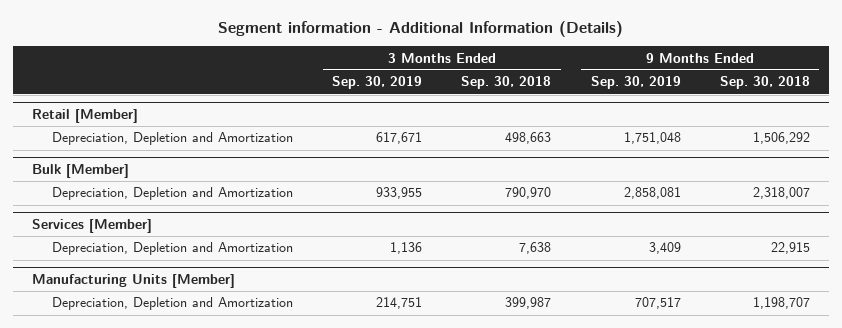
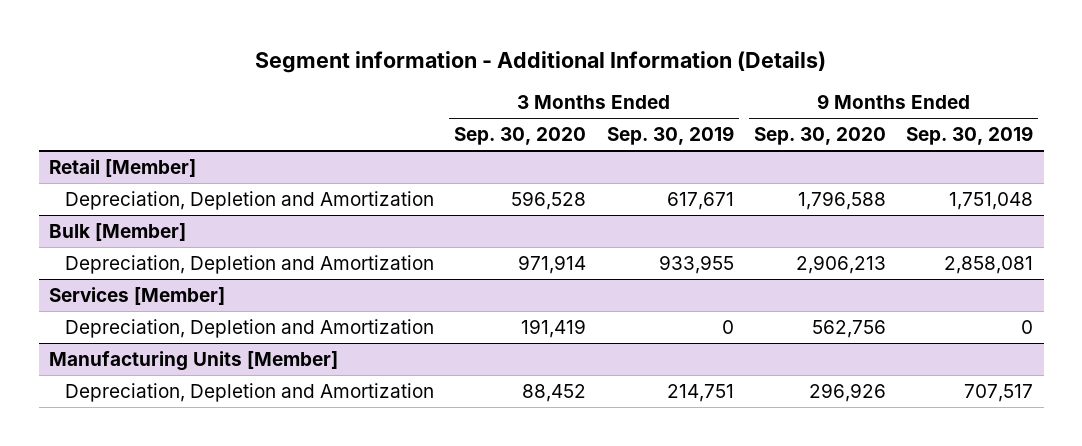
[461,76,552,90] Sep. 30, 2018 -> none
[719,76,810,90] Sep. 30, 2018 -> none
none -> [454,127,587,146] Sep. 30, 2020
none -> [753,127,886,146] Sep. 30, 2020
[390,242,423,255] 1,136 -> [721,319,734,334] 0
[648,242,681,255] 3,409 -> [1021,319,1034,334] 0

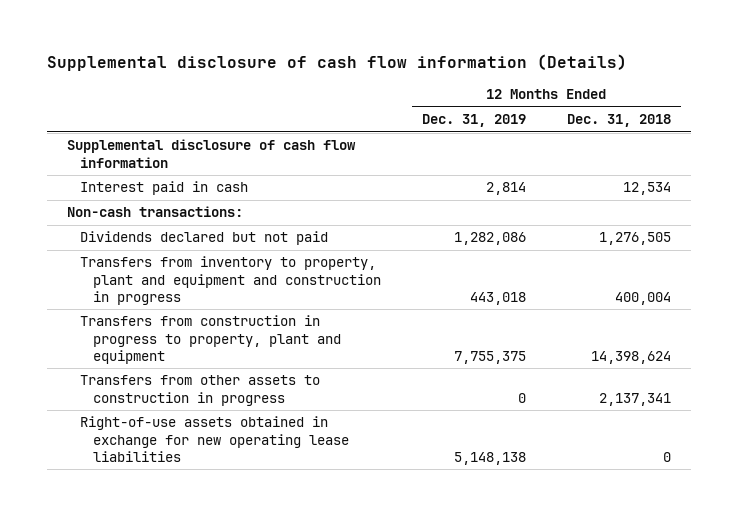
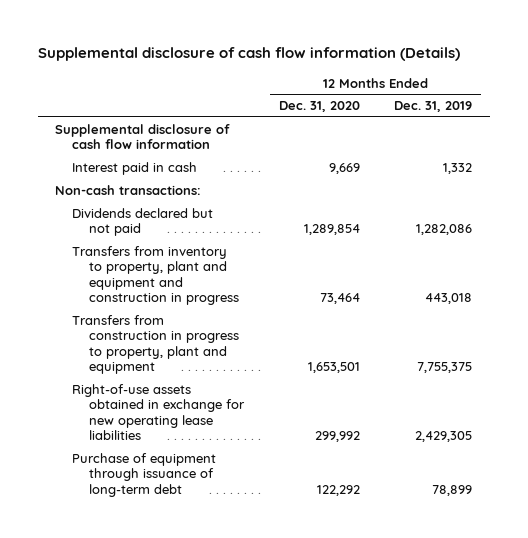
[566,114,671,128] Dec. 31, 2018 -> none
none -> [278,101,360,113] Dec. 31, 2020
[485,182,526,196] 2,814 -> [443,163,473,175] 1,332
[79,375,320,406] Transfers from other assets to construction in progress -> none
[453,451,526,465] 5,148,138 -> [415,430,473,442] 2,429,305
none -> [71,453,216,497] Purchase of equipment through issuance of long-term debt

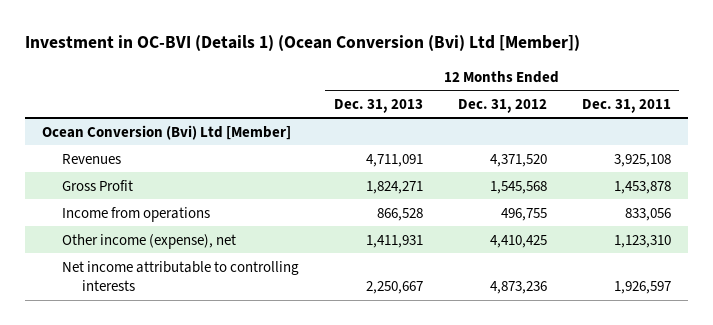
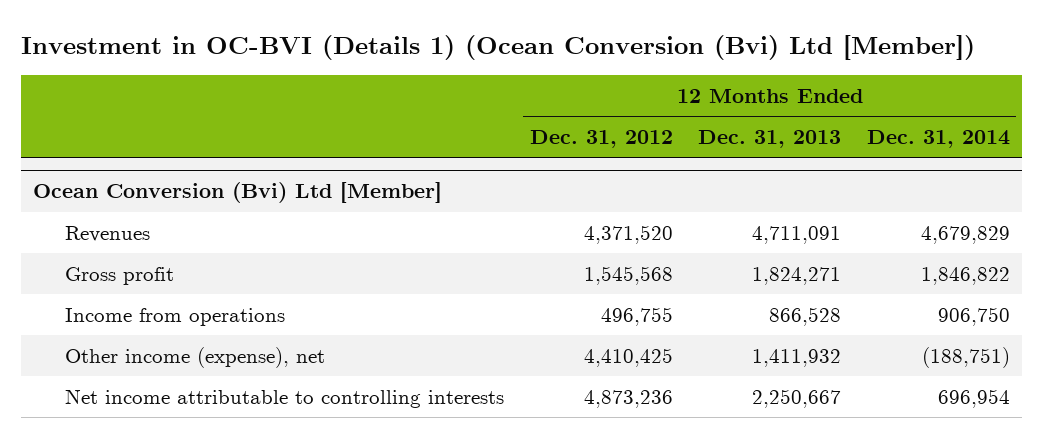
[581,98,671,113] Dec. 31, 2011 -> none
none -> [866,130,1010,149] Dec. 31, 2014
[61,179,133,191] Gross Profit -> [65,266,175,285] Gross profit
[365,234,423,248] 1,411,931 -> [752,348,842,367] 1,411,932

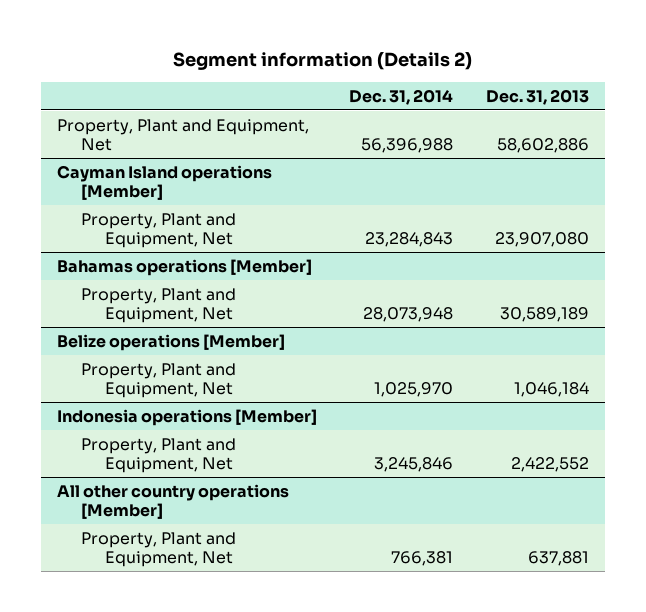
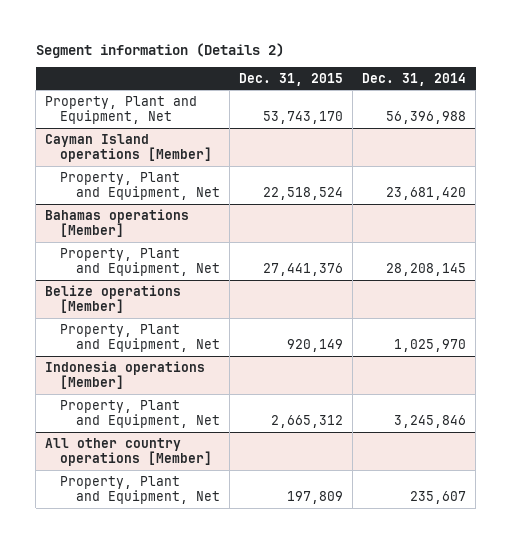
[485,88,589,105] Dec. 31, 2013 -> none
none -> [238,72,343,86] Dec. 31, 2015
[365,232,454,248] 23,284,843 -> [386,187,467,201] 23,681,420
[363,307,454,323] 28,073,948 -> [386,263,467,277] 28,208,145
[391,551,454,567] 766,381 -> [410,491,467,505] 235,607

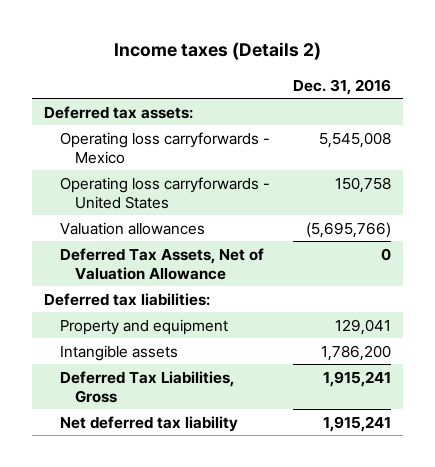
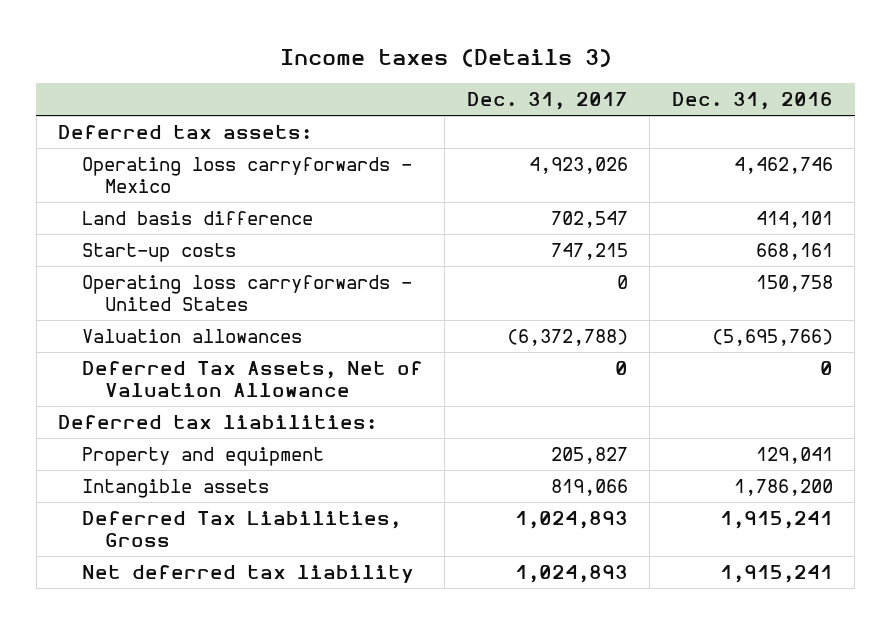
[113,42,321,61] Income taxes (Details 2) -> [279,48,612,67] Income taxes (Details 3)
none -> [466,92,628,111] Dec. 31, 2017
[319,131,392,148] 5,545,008 -> [733,156,833,174] 4,462,746
none -> [81,210,313,225] Land basis difference
none -> [81,242,236,262] Start-up costs

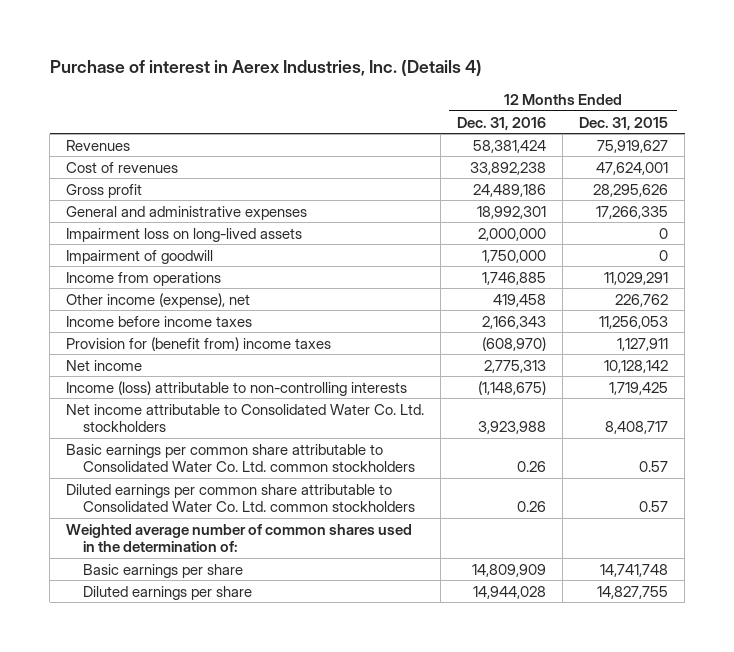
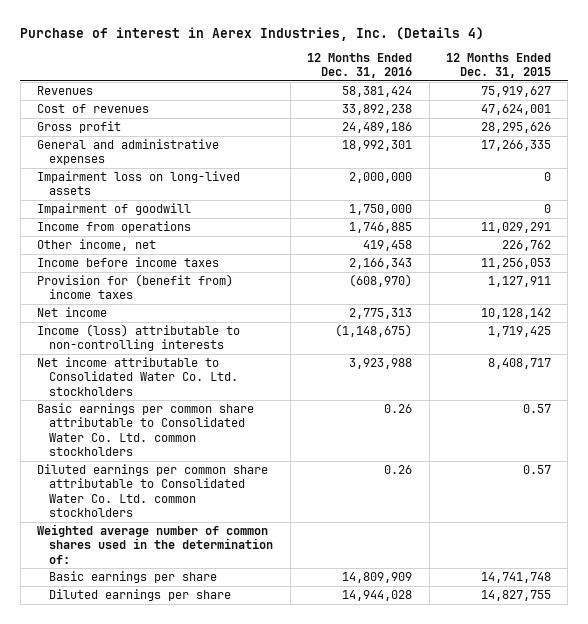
[66,292,251,308] Other income (expense), net -> [36,238,156,251] Other income, net

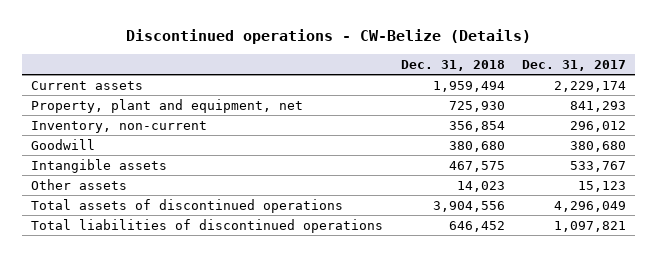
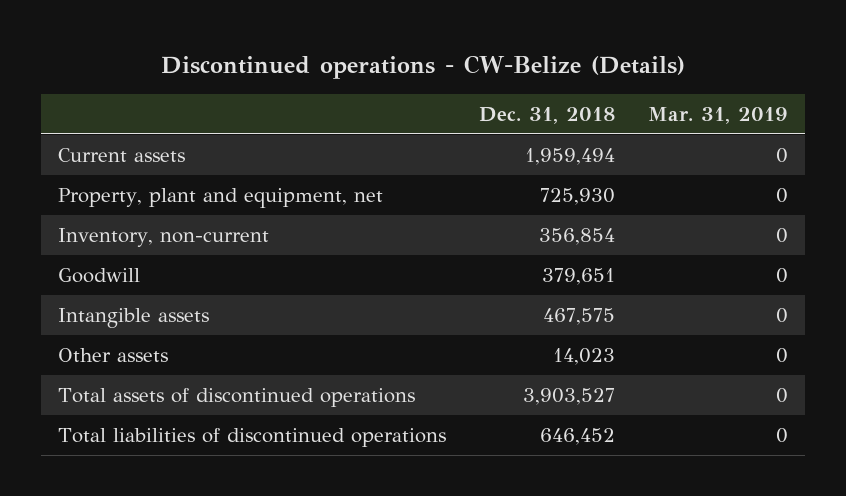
[522,59,627,71] Dec. 31, 2017 -> none
none -> [648,107,789,125] Mar. 31, 2019
[448,140,505,152] 380,680 -> [541,268,615,286] 379,651
[432,200,505,212] 3,904,556 -> [522,388,615,406] 3,903,527

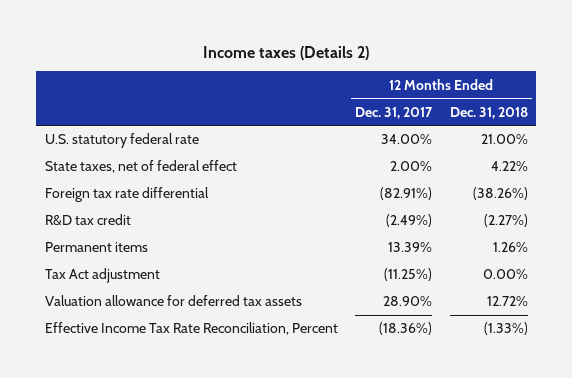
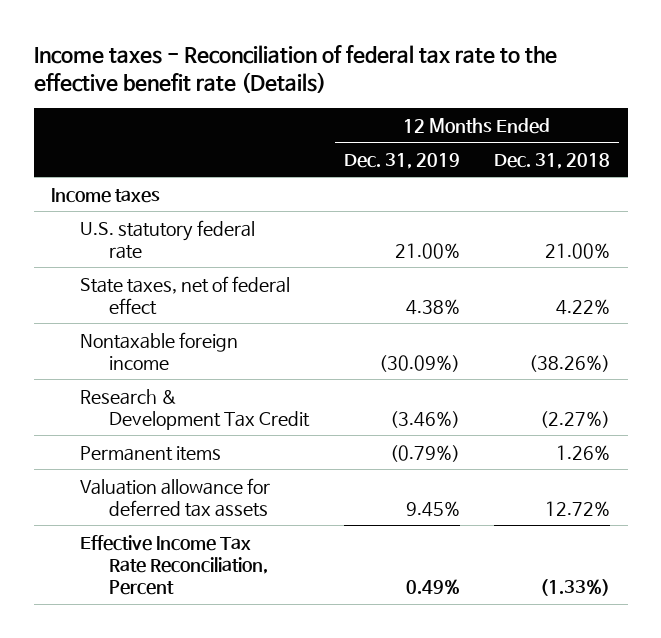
[203,45,370,60] Income taxes (Details 2) -> [33,44,557,94] Income taxes - Reconciliation of federal tax rate to the effective benefit rate (Details)
[355,106,434,119] Dec. 31, 2017 -> none
none -> [343,152,460,169] Dec. 31, 2019
none -> [51,187,161,203] Income taxes
[44,187,209,203] Foreign tax rate differential -> [79,331,238,370] Nontaxable foreign income
[44,214,131,226] R&D tax credit -> [79,388,310,430] Research & Development Tax Credit
[44,268,160,284] Tax Act adjustment -> none

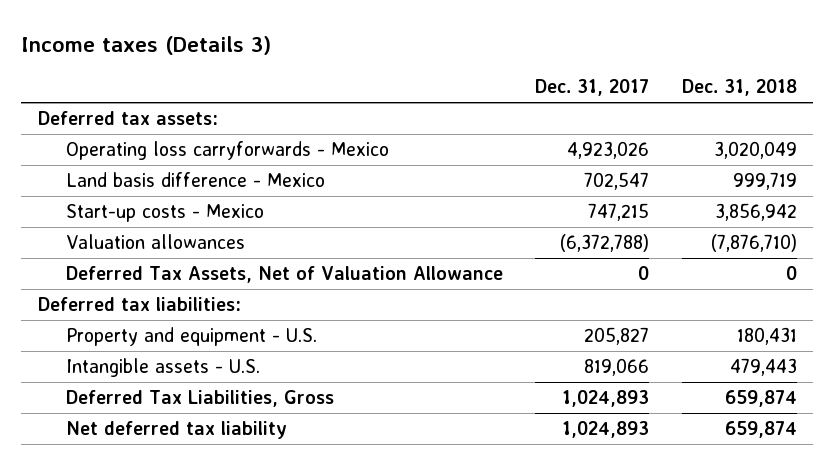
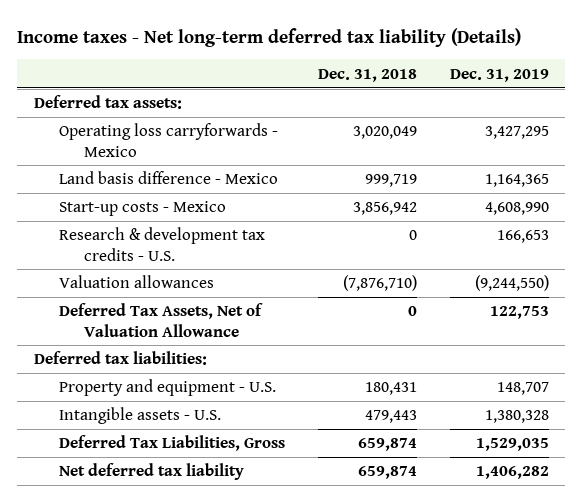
[21,35,272,55] Income taxes (Details 3) -> [17,27,522,47] Income taxes - Net long-term deferred tax liability (Details)
[535,79,650,97] Dec. 31, 2017 -> none
none -> [449,68,549,82] Dec. 31, 2019
none -> [59,227,266,261] Research & development tax credits - U.S.

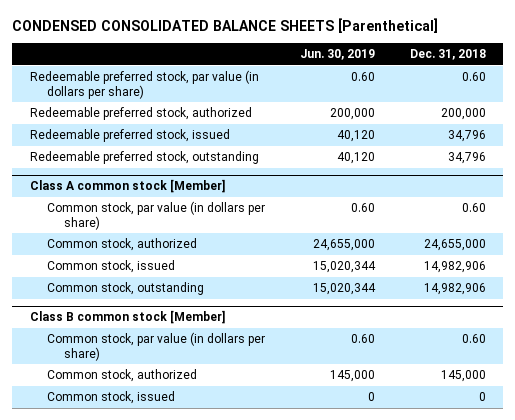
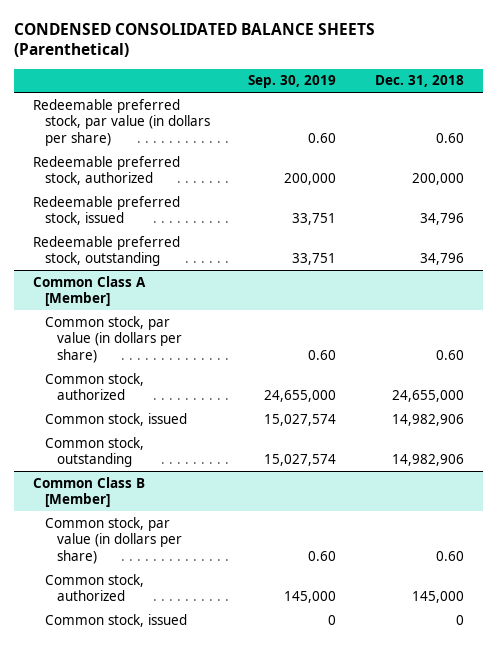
[12,17,439,33] CONDENSED CONSOLIDATED BALANCE SHEETS [Parenthetical] -> [14,22,376,58] CONDENSED CONSOLIDATED BALANCE SHEETS (Parenthetical)
[299,49,375,61] Jun. 30, 2019 -> none
none -> [248,75,337,89] Sep. 30, 2019
[29,179,226,194] Class A common stock [Member] -> [33,275,147,307] Common Class A [Member]
[29,310,226,325] Class B common stock [Member] -> [33,476,146,508] Common Class B [Member]

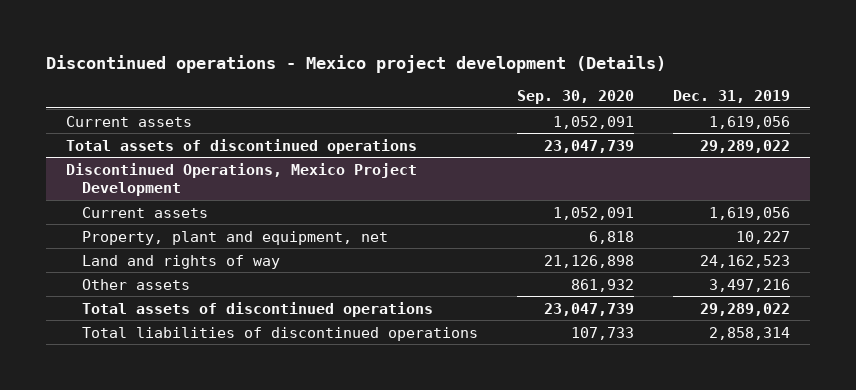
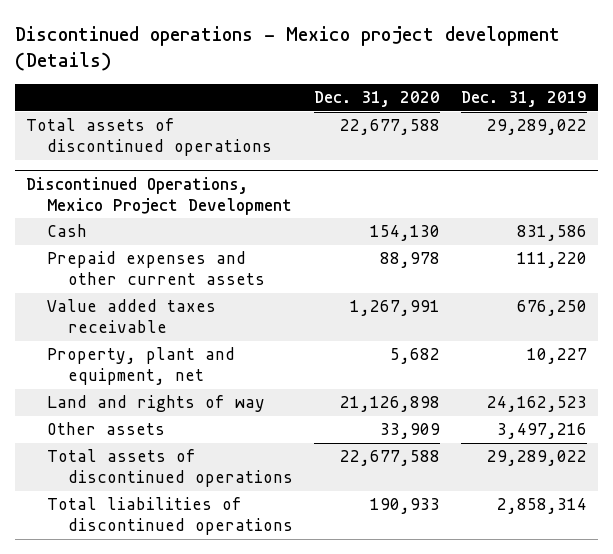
[516,89,634,104] Sep. 30, 2020 -> none
none -> [313,91,440,108] Dec. 31, 2020
[65,115,192,127] Current assets -> none
[81,206,208,218] Current assets -> none
none -> [46,224,87,238] Cash
none -> [46,251,265,286] Prepaid expenses and other current assets
none -> [46,299,216,334] Value added taxes receivable

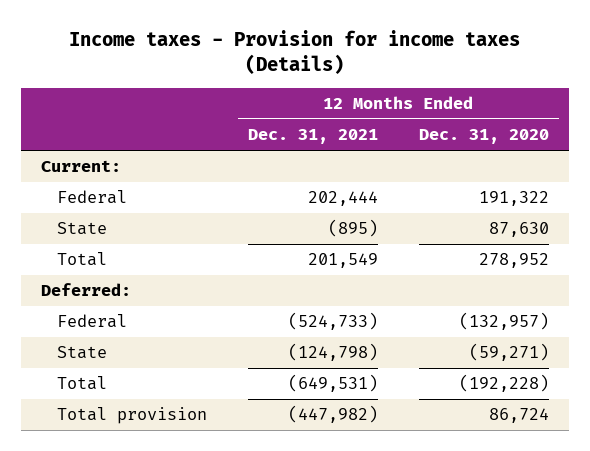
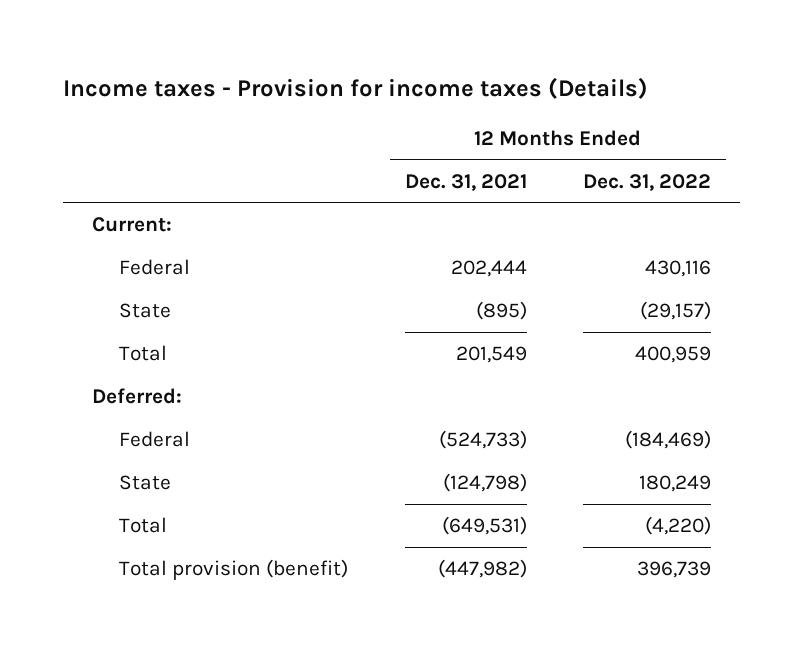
[418,129,549,145] Dec. 31, 2020 -> none
none -> [583,173,712,191] Dec. 31, 2022
[57,407,208,425] Total provision -> [118,558,348,580] Total provision (benefit)

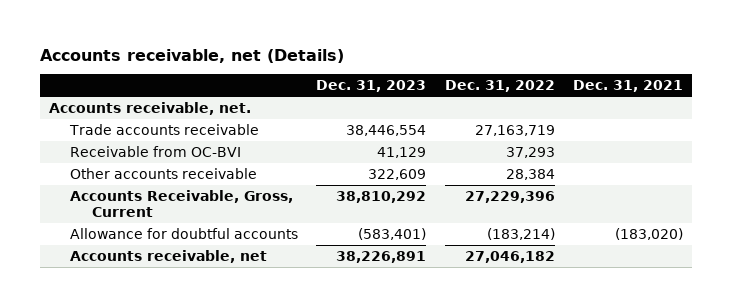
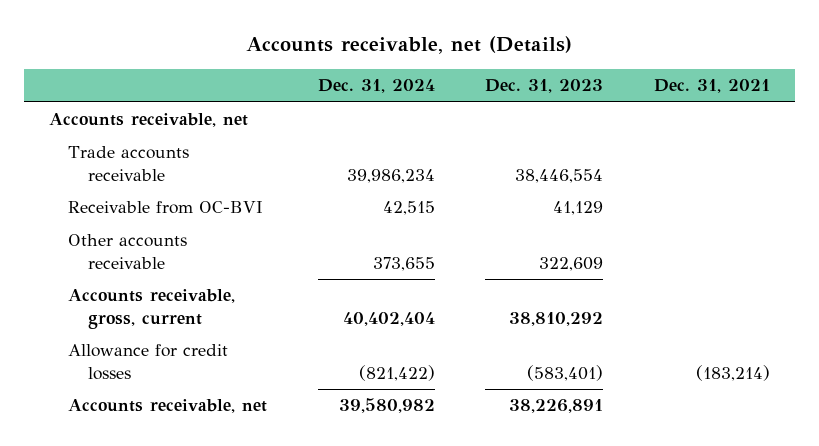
[444,80,555,93] Dec. 31, 2022 -> none
none -> [317,79,435,94] Dec. 31, 2024
[48,101,251,115] Accounts receivable, net. -> [49,113,249,128] Accounts receivable, net
[70,189,294,217] Accounts Receivable, Gross, Current -> [68,289,236,330] Accounts receivable, gross, current
[70,227,299,239] Allowance for doubtful accounts -> [68,344,229,381] Allowance for credit losses
[614,227,683,240] (183,020) -> [695,365,770,382] (183,214)

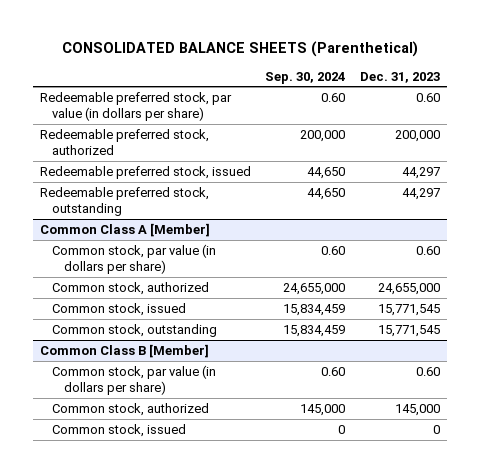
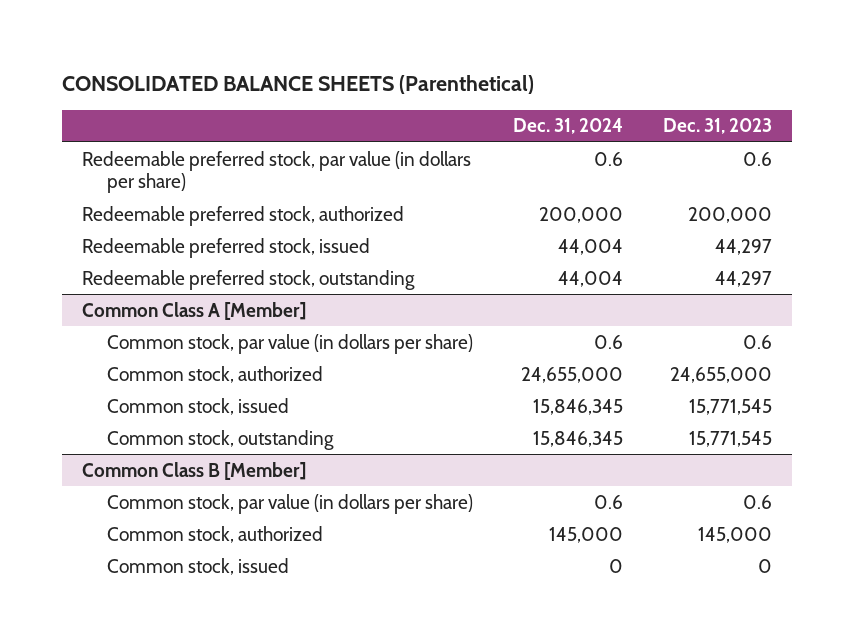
[265,71,346,84] Sep. 30, 2024 -> none
none -> [513,118,624,135] Dec. 31, 2024
[415,92,440,102] 0.60 -> [743,151,773,166] 0.6
[415,245,440,255] 0.60 -> [743,334,773,349] 0.6
[415,366,440,376] 0.60 -> [743,494,773,509] 0.6

